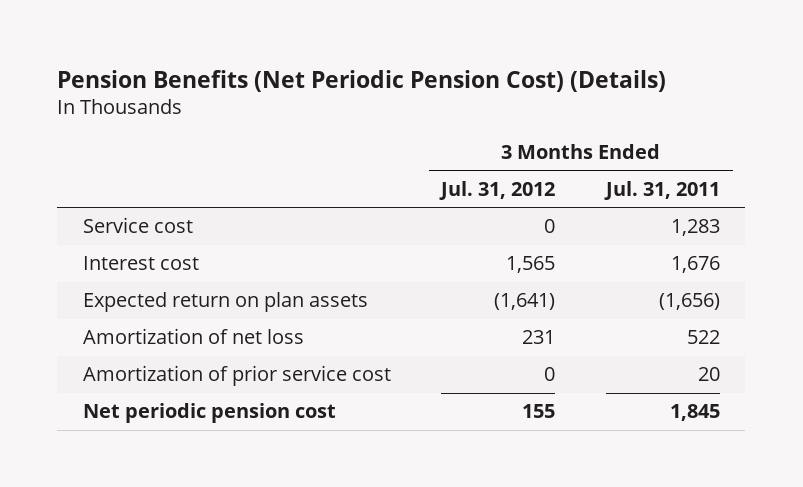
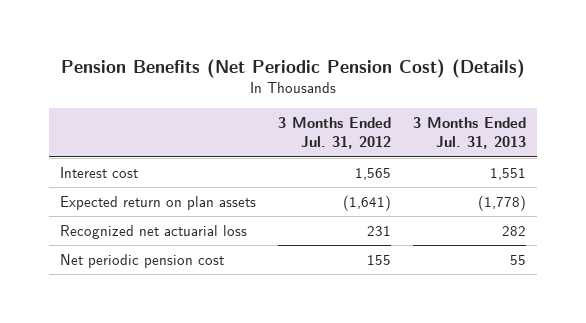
[604,180,721,200] Jul. 31, 2011 -> none
none -> [413,117,527,150] 3 Months Ended Jul. 31, 2013
[82,217,193,234] Service cost -> none
[82,365,391,387] Amortization of prior service cost -> none
[82,328,304,345] Amortization of net loss -> [59,225,247,240] Recognized net actuarial loss

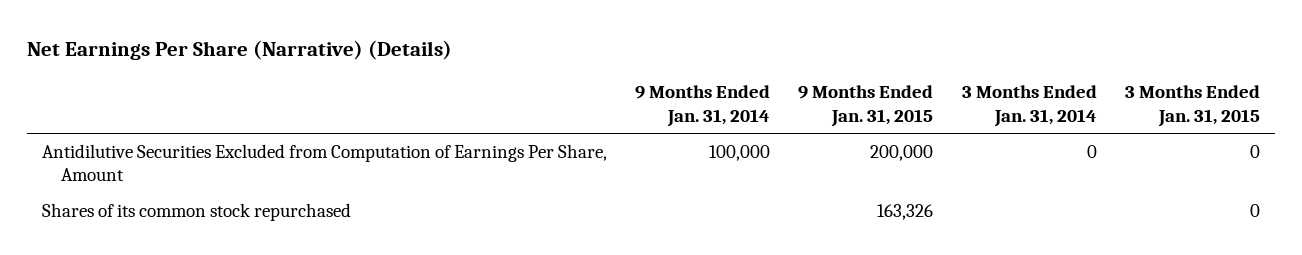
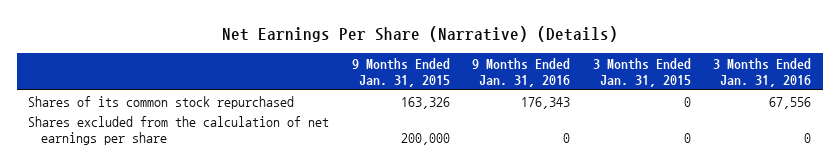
[634,85,770,127] 9 Months Ended Jan. 31, 2014 -> none
[961,85,1097,127] 3 Months Ended Jan. 31, 2014 -> none
none -> [472,57,571,88] 9 Months Ended Jan. 31, 2016
none -> [713,57,812,88] 3 Months Ended Jan. 31, 2016
[41,144,607,182] Antidilutive Securities Excluded from Computation of Earnings Per Share, Amount -> none
none -> [27,115,329,146] Shares excluded from the calculation of net earnings per share

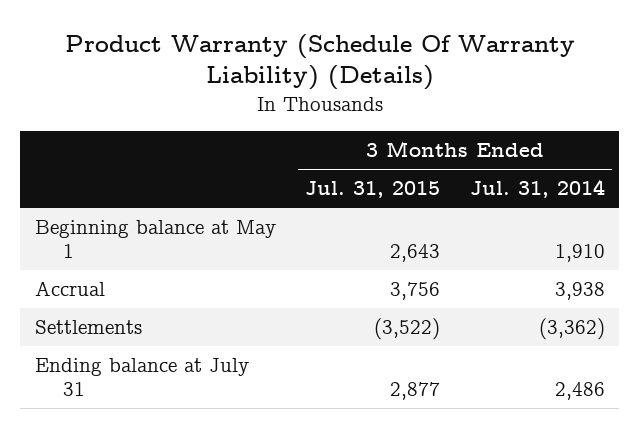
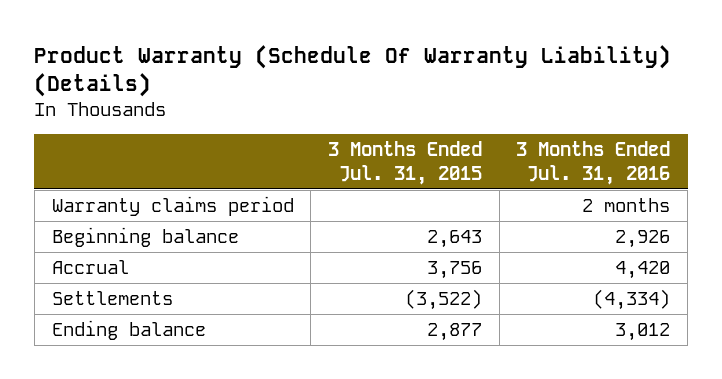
[469,179,605,199] Jul. 31, 2014 -> none
none -> [516,141,671,185] 3 Months Ended Jul. 31, 2016
none -> [51,195,294,216] Warranty claims period
[34,220,276,258] Beginning balance at May 1 -> [51,226,239,247] Beginning balance
[34,358,249,396] Ending balance at July 31 -> [51,319,206,340] Ending balance

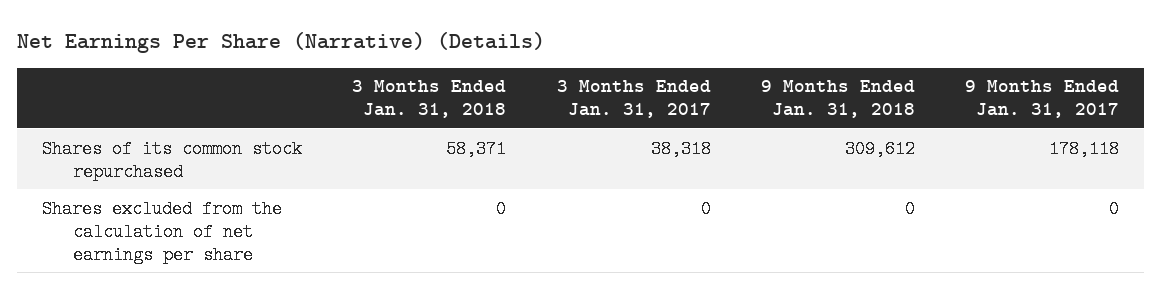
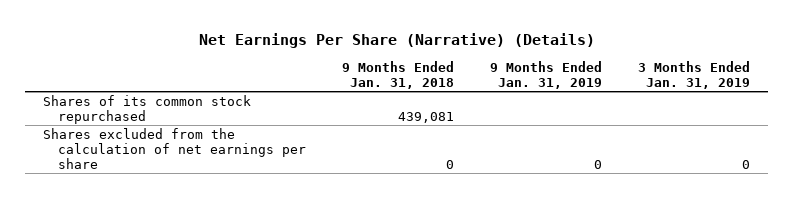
[352,80,507,119] 3 Months Ended Jan. 31, 2018 -> none
[556,80,711,119] 3 Months Ended Jan. 31, 2017 -> none
[965,80,1120,119] 9 Months Ended Jan. 31, 2017 -> none
none -> [489,60,602,89] 9 Months Ended Jan. 31, 2019
none -> [637,60,750,89] 3 Months Ended Jan. 31, 2019
[844,139,915,158] 309,612 -> [398,111,455,123] 439,081

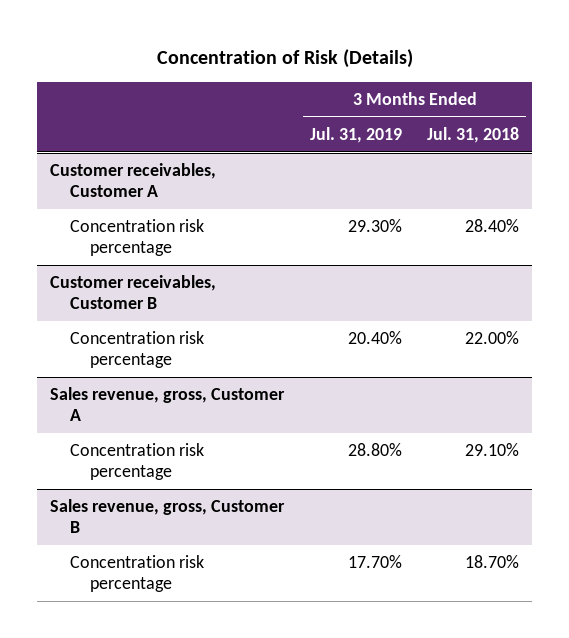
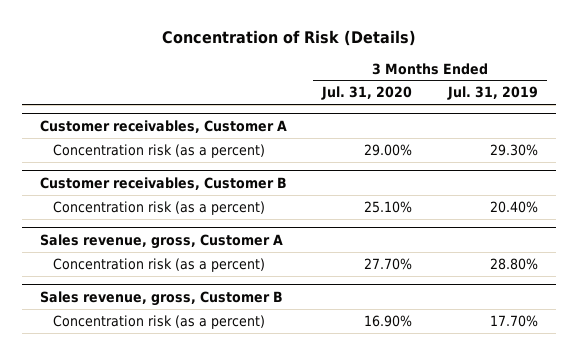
[427,127,520,144] Jul. 31, 2018 -> none
none -> [321,86,413,101] Jul. 31, 2020
[70,219,205,257] Concentration risk percentage -> [52,143,265,158] Concentration risk (as a percent)
[70,331,205,369] Concentration risk percentage -> [52,200,265,215] Concentration risk (as a percent)
[70,443,205,481] Concentration risk percentage -> [52,257,265,272] Concentration risk (as a percent)
[70,555,205,593] Concentration risk percentage -> [52,314,265,329] Concentration risk (as a percent)

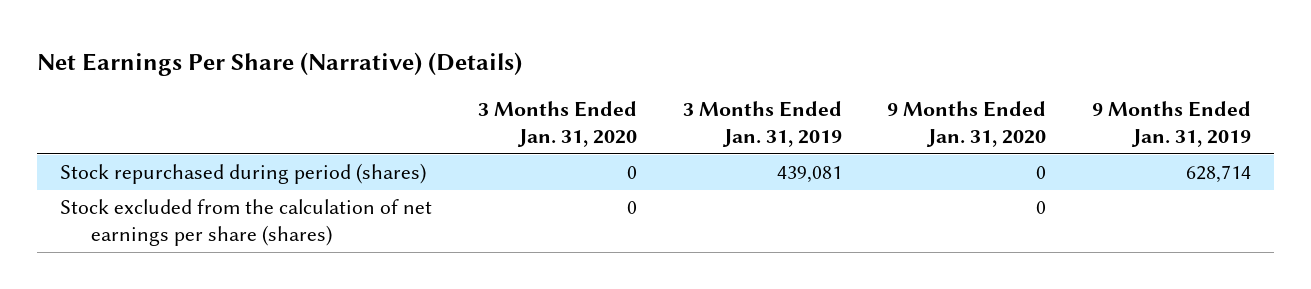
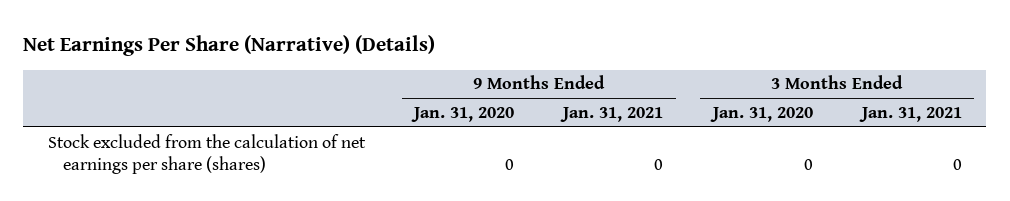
[682,101,842,147] 3 Months Ended Jan. 31, 2019 -> none
[1092,101,1252,147] 9 Months Ended Jan. 31, 2019 -> none
none -> [560,107,664,123] Jan. 31, 2021
none -> [858,107,962,123] Jan. 31, 2021
[59,163,426,185] Stock repurchased during period (shares) -> none

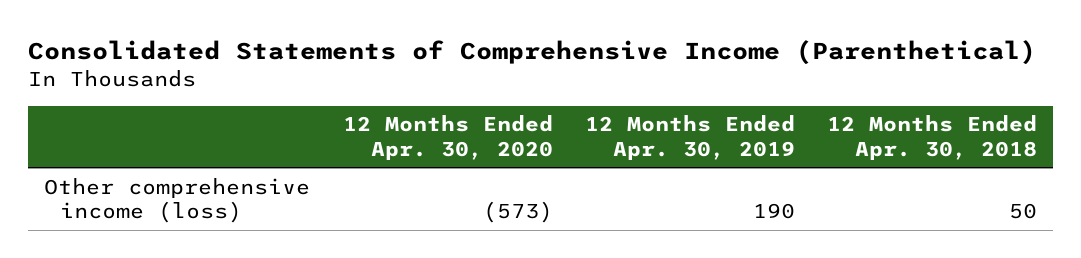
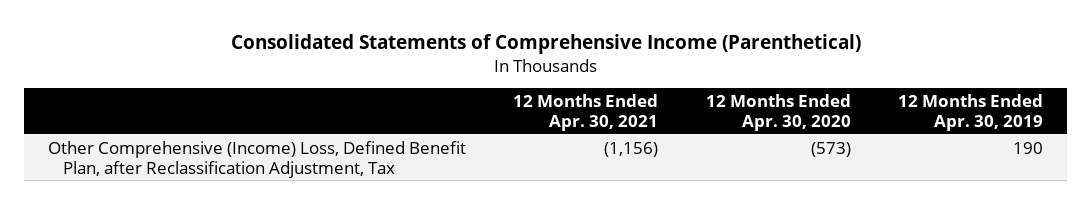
[827,115,1038,160] 12 Months Ended Apr. 30, 2018 -> none
none -> [513,93,659,132] 12 Months Ended Apr. 30, 2021
[44,177,311,223] Other comprehensive income (loss) -> [47,140,466,178] Other Comprehensive (Income) Loss, Defined Benefit Plan, after Reclassification Adjustment, Tax

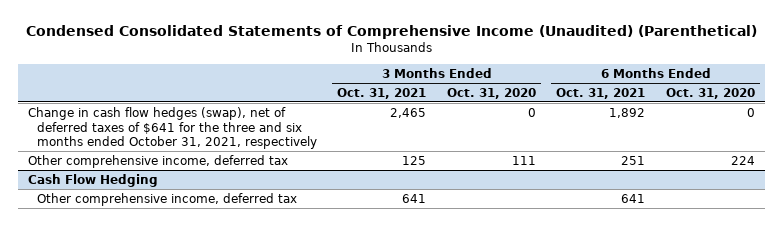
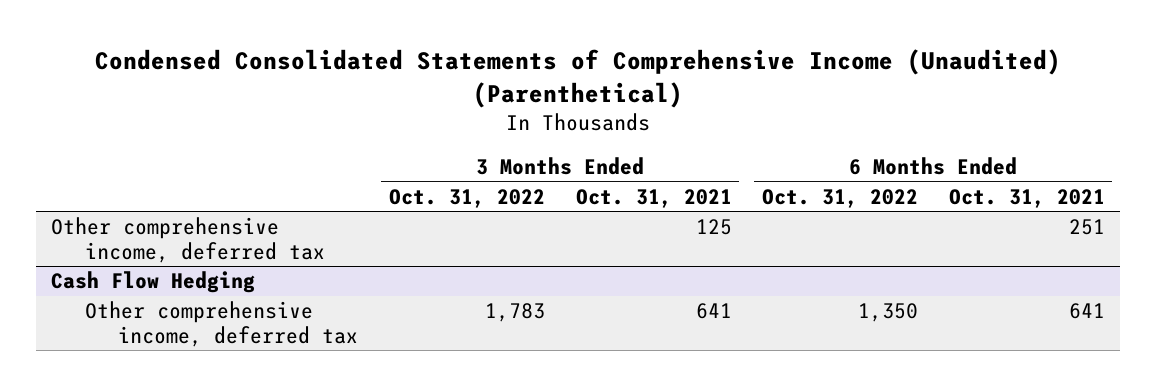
[446,87,536,99] Oct. 31, 2020 -> none
[665,87,755,99] Oct. 31, 2020 -> none
none -> [389,188,546,208] Oct. 31, 2022
none -> [762,188,919,208] Oct. 31, 2022
[28,106,317,150] Change in cash flow hedges (swap), net of deferred taxes of $641 for the three and six months ended October 31, 2021, respectively -> none

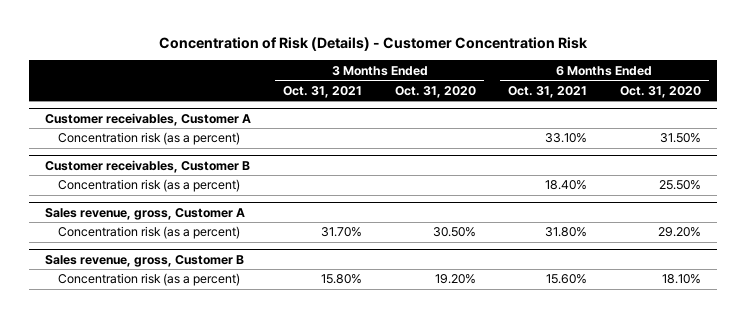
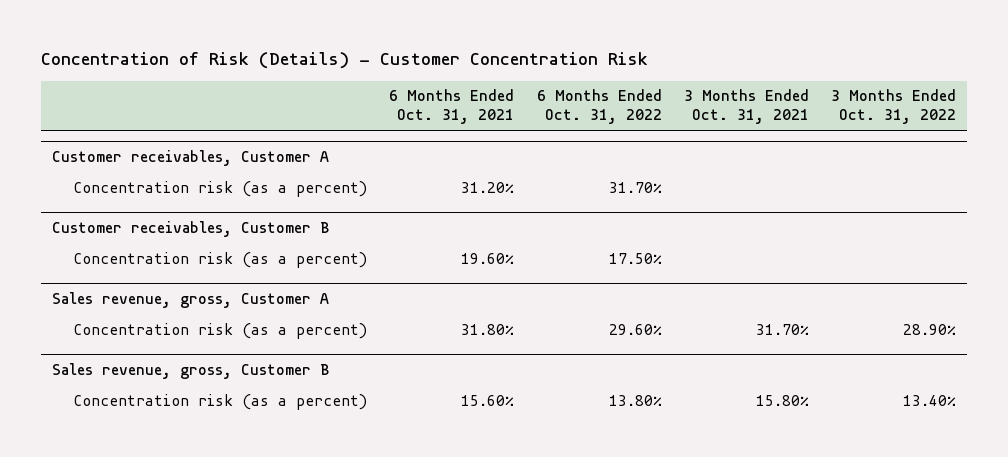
[394,85,476,98] Oct. 31, 2020 -> none
[619,85,701,98] Oct. 31, 2020 -> none
none -> [536,89,662,125] 6 Months Ended Oct. 31, 2022
none -> [830,89,956,125] 3 Months Ended Oct. 31, 2022
[545,133,588,144] 33.10% -> [461,181,515,193] 31.20%
[545,180,588,191] 18.40% -> [461,252,515,264] 19.60%

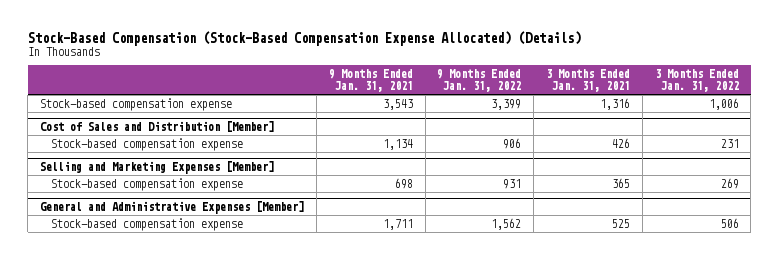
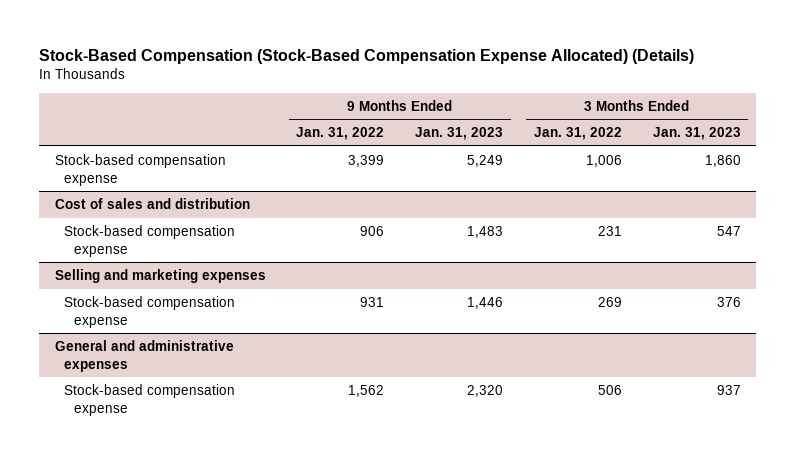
[328,69,413,93] 9 Months Ended Jan. 31, 2021 -> none
[545,69,630,93] 3 Months Ended Jan. 31, 2021 -> none
none -> [415,127,504,141] Jan. 31, 2023
none -> [652,127,741,141] Jan. 31, 2023
[40,120,275,132] Cost of Sales and Distribution [Member] -> [54,197,250,209] Cost of sales and distribution
[40,160,275,174] Selling and Marketing Expenses [Member] -> [54,268,266,283] Selling and marketing expenses
[40,200,305,214] General and Administrative Expenses [Member] -> [54,339,234,372] General and administrative expenses

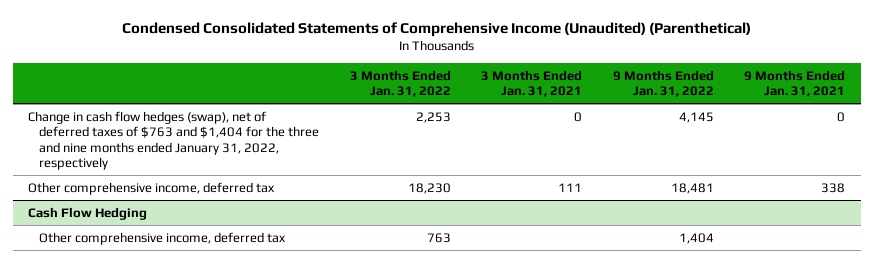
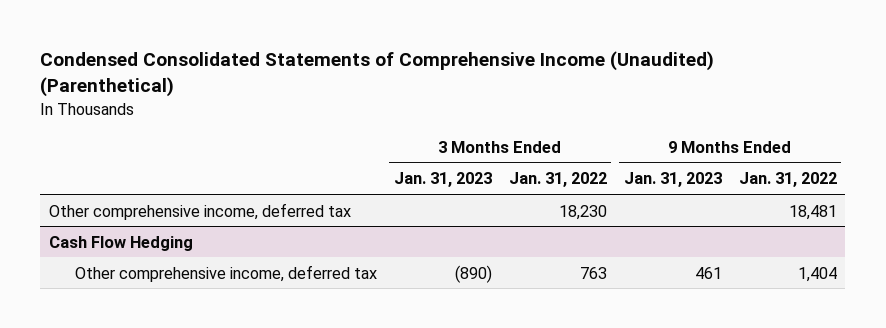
[481,69,583,98] 3 Months Ended Jan. 31, 2021 -> none
[744,69,846,98] 9 Months Ended Jan. 31, 2021 -> none
none -> [393,172,492,188] Jan. 31, 2023
none -> [623,172,722,188] Jan. 31, 2023
[28,110,320,171] Change in cash flow hedges (swap), net of deferred taxes of $763 and $1,404 for the three and nine months ended January 31, 2022, respectively -> none

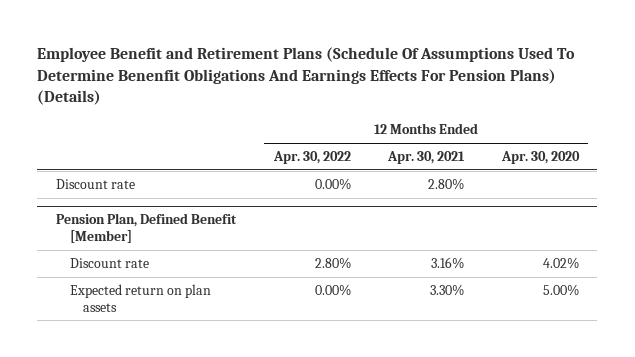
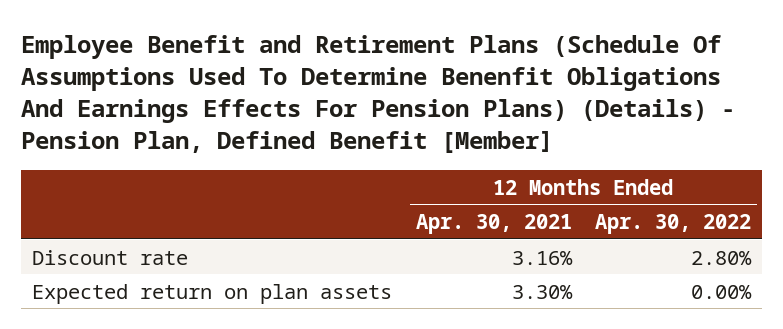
[37,47,576,106] Employee Benefit and Retirement Plans (Schedule Of Assumptions Used To Determine Benenfit Obligations And Earnings Effects For Pension Plans) (Details) -> [20,35,735,154] Employee Benefit and Retirement Plans (Schedule Of Assumptions Used To Determine Benenfit Obligations And Earnings Effects For Pension Plans) (Details) - Pension Plan, Defined Benefit [Member]
[500,151,580,165] Apr. 30, 2020 -> none
[56,179,136,190] Discount rate -> none
[56,213,238,243] Pension Plan, Defined Benefit [Member] -> none

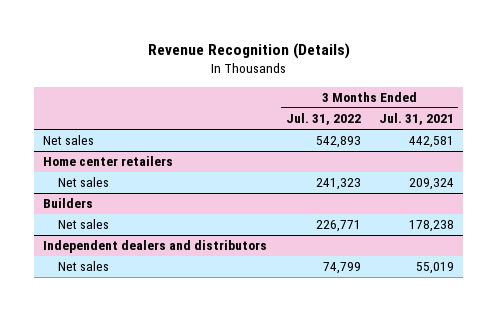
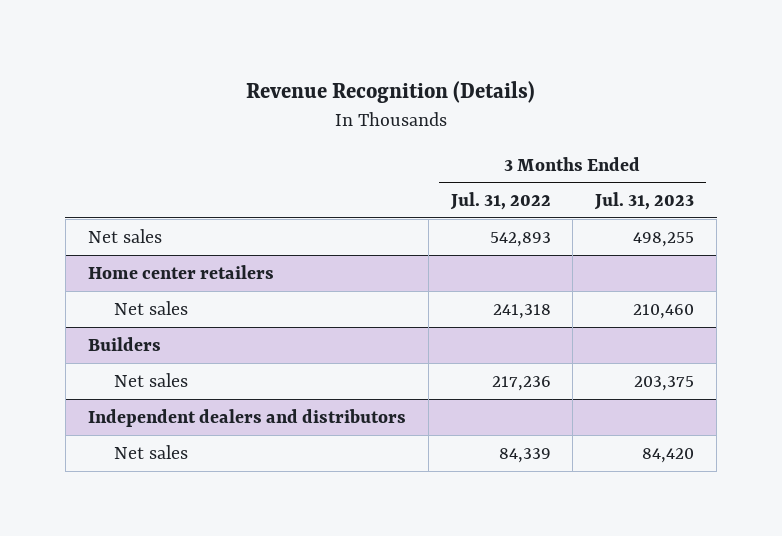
[378,113,454,126] Jul. 31, 2021 -> none
none -> [594,192,695,211] Jul. 31, 2023
[315,178,361,191] 241,323 -> [492,303,551,319] 241,318
[315,220,361,233] 226,771 -> [491,375,551,391] 217,236
[322,262,361,275] 74,799 -> [498,447,551,463] 84,339

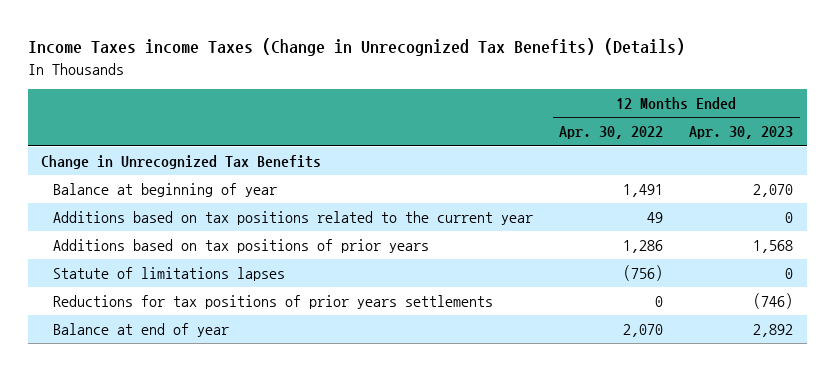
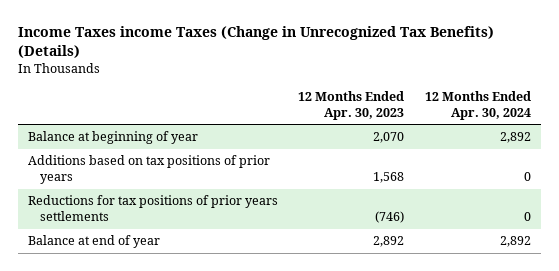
[559,126,664,140] Apr. 30, 2022 -> none
none -> [424,91,531,120] 12 Months Ended Apr. 30, 2024
[41,155,322,170] Change in Unrecognized Tax Benefits -> none
[53,211,534,226] Additions based on tax positions related to the current year -> none
[53,267,286,282] Statute of limitations lapses -> none

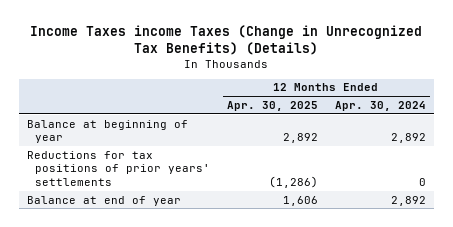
[298,91,405,120] 12 Months Ended Apr. 30, 2023 -> none
none -> [227,100,319,111] Apr. 30, 2025
[27,155,270,185] Additions based on tax positions of prior years -> none
[27,195,278,222] Reductions for tax positions of prior years settlements -> [26,150,211,187] Reductions for tax positions of prior years' settlements

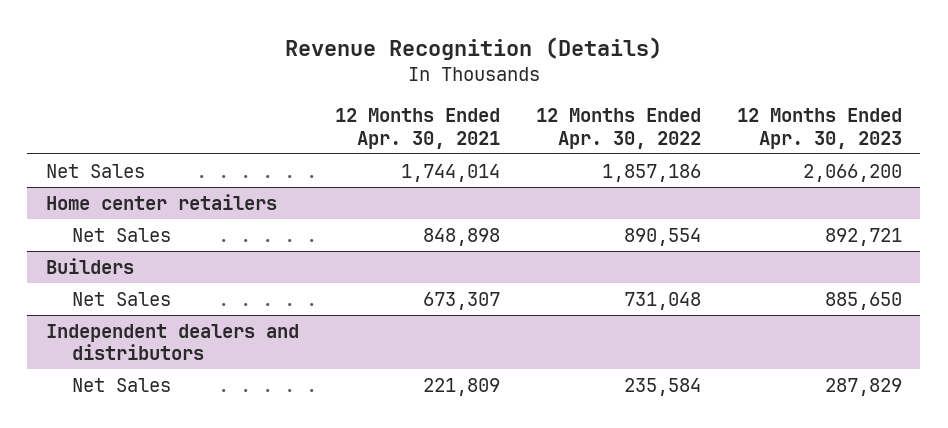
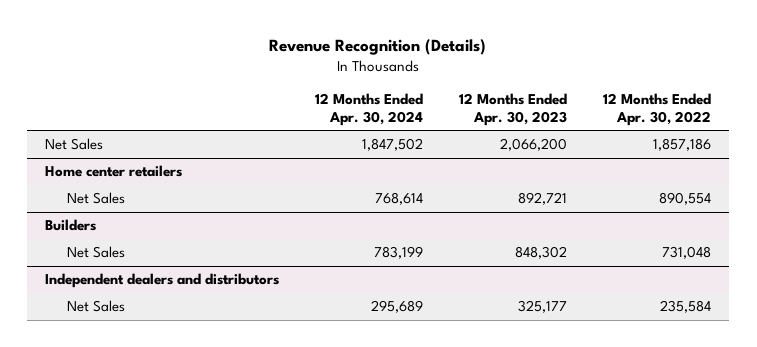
[334,108,500,149] 12 Months Ended Apr. 30, 2021 -> none
none -> [315,92,424,126] 12 Months Ended Apr. 30, 2024
[825,291,903,310] 885,650 -> [515,246,568,260] 848,302
[825,377,903,396] 287,829 -> [518,300,568,314] 325,177

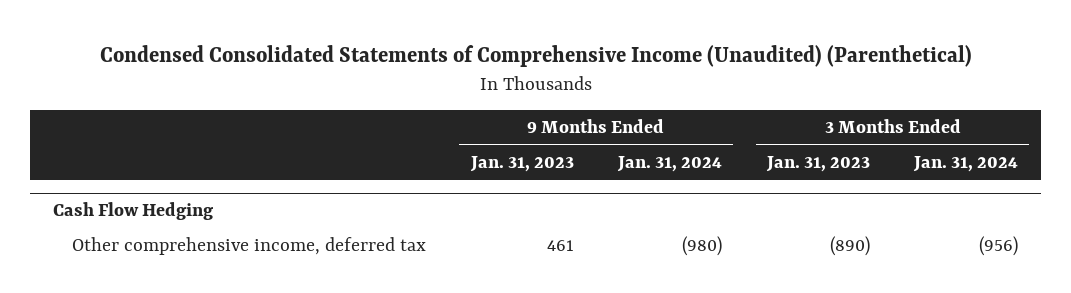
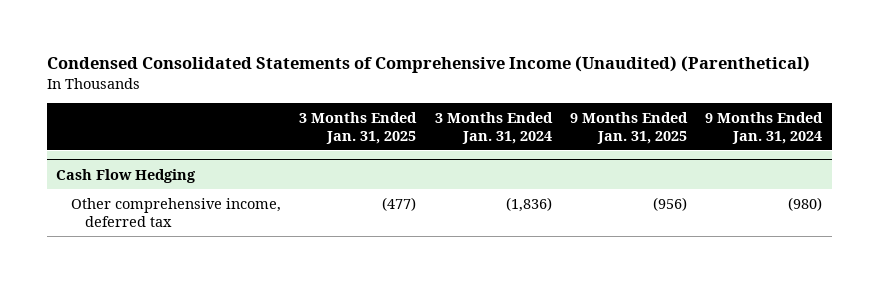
[469,155,574,172] Jan. 31, 2023 -> none
[765,155,870,172] Jan. 31, 2023 -> none
none -> [299,111,418,144] 3 Months Ended Jan. 31, 2025
none -> [570,111,689,144] 9 Months Ended Jan. 31, 2025
[979,236,1019,257] (956) -> [505,196,552,212] (1,836)

